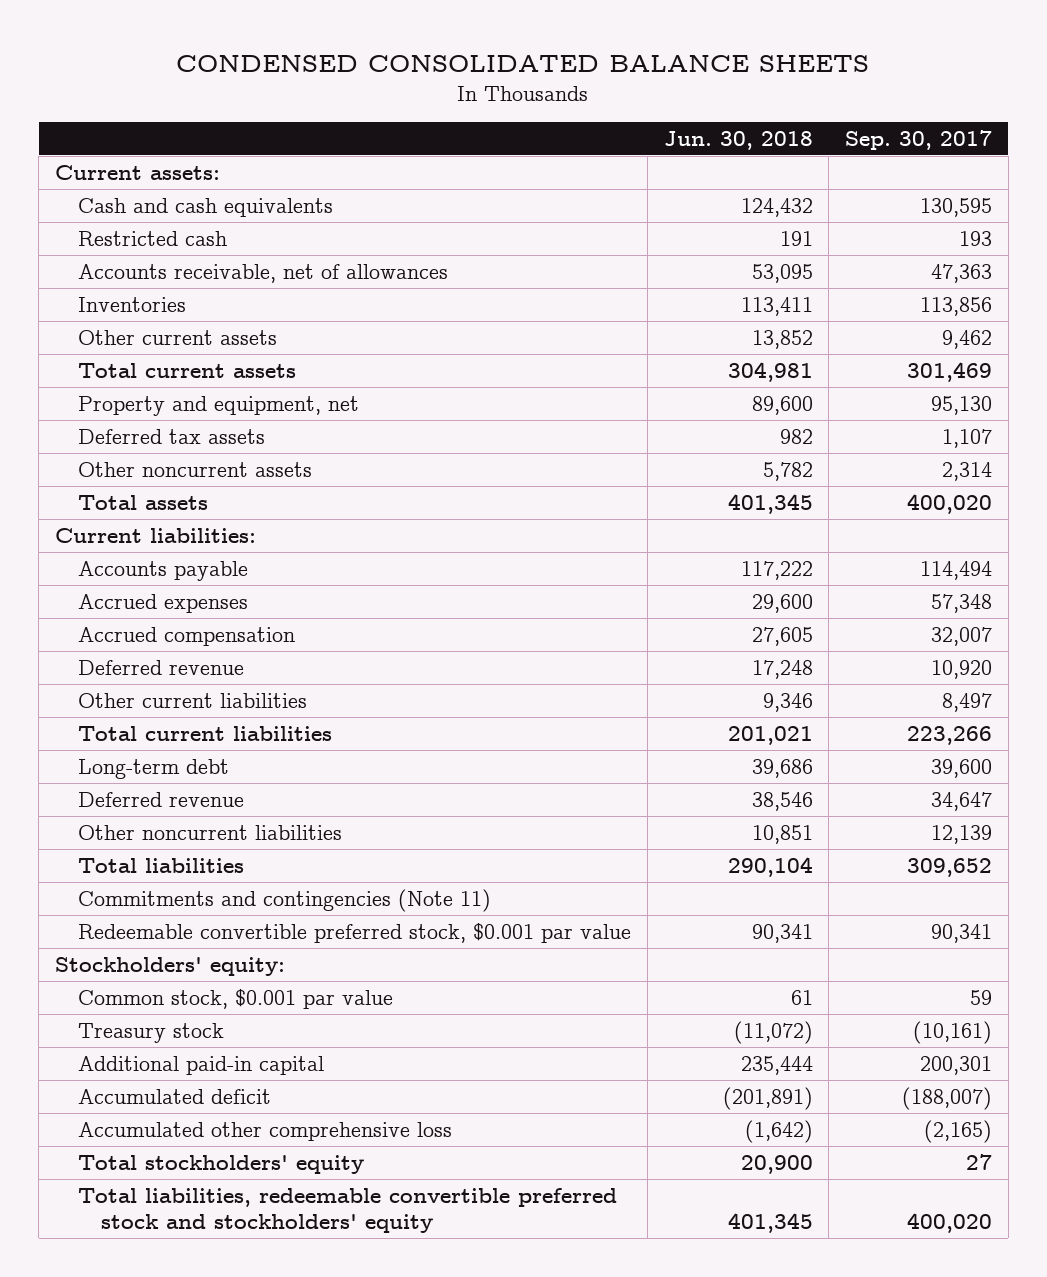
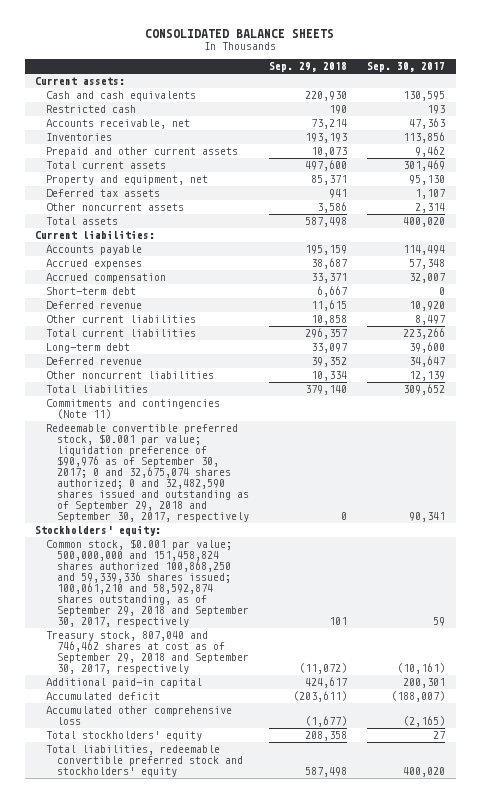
[176,54,870,72] CONDENSED CONSOLIDATED BALANCE SHEETS -> [145,29,335,39] CONSOLIDATED BALANCE SHEETS
[663,130,813,150] Jun. 30, 2018 -> none
none -> [269,62,348,73] Sep. 29, 2018
[78,263,449,283] Accounts receivable, net of allowances -> [45,119,190,130] Accounts receivable, net
[78,329,278,345] Other current assets -> [45,147,238,158] Prepaid and other current assets
none -> [45,287,136,296] Short-term debt
[78,922,632,943] Redeemable convertible preferred stock, $0.001 par value -> [45,424,249,523] Redeemable convertible preferred stock, $0.001 par value; liquidation preference of $90,976 as of September 30, 2017; 0 and 32,675,074 shares authorized; 0 and 32,482,590 shares issued and outstanding as of September 29, 2018 and September 30, 2017, respectively
[78,988,394,1009] Common stock, $0.001 par value -> [45,539,249,628] Common stock, $0.001 par value; 500,000,000 and 151,458,824 shares authorized 100,868,250 and 59,339,336 shares issued; 100,061,210 and 58,592,874 shares outstanding, as of September 29, 2018 and September 30, 2017, respectively
[78,1022,225,1043] Treasury stock -> [45,631,249,675] Treasury stock, 807,040 and 746,462 shares at cost as of September 29, 2018 and September 30, 2017, respectively

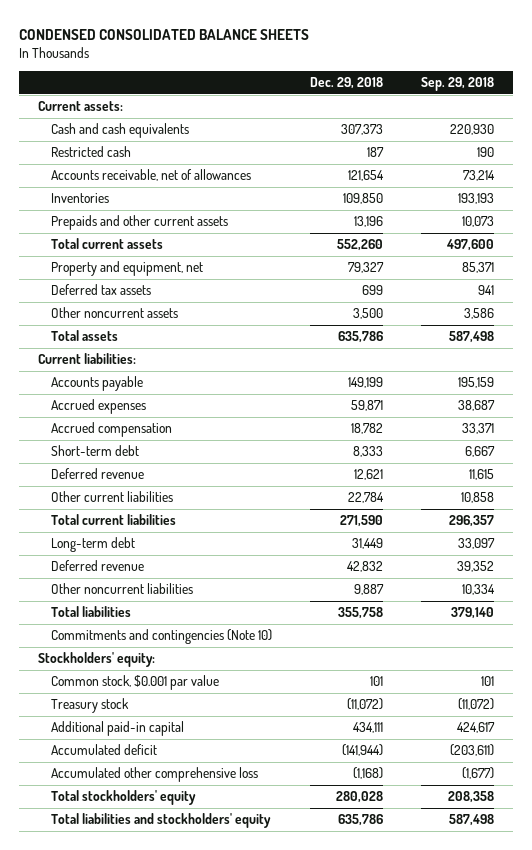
[145,29,335,39] CONSOLIDATED BALANCE SHEETS -> [19,28,310,40] CONDENSED CONSOLIDATED BALANCE SHEETS
[367,62,446,73] Sep. 30, 2017 -> none
none -> [310,77,384,90] Dec. 29, 2018
[45,119,190,130] Accounts receivable, net -> [51,169,252,182] Accounts receivable, net of allowances
[45,147,238,158] Prepaid and other current assets -> [51,215,229,231] Prepaids and other current assets
[45,424,249,523] Redeemable convertible preferred stock, $0.001 par value; liquidation preference of $90,976 as of September 30, 2017; 0 and 32,675,074 shares authorized; 0 and 32,482,590 shares issued and outstanding as of September 29, 2018 and September 30, 2017, respectively -> none
[45,399,220,420] Commitments and contingencies (Note 11) -> [51,629,273,645] Commitments and contingencies (Note 10)
[45,539,249,628] Common stock, $0.001 par value; 500,000,000 and 151,458,824 shares authorized 100,868,250 and 59,339,336 shares issued; 100,061,210 and 58,592,874 shares outstanding, as of September 29, 2018 and September 30, 2017, respectively -> [51,675,220,691] Common stock, $0.001 par value
[45,631,249,675] Treasury stock, 807,040 and 746,462 shares at cost as of September 29, 2018 and September 30, 2017, respectively -> [51,698,130,714] Treasury stock
[45,745,243,778] Total liabilities, redeemable convertible preferred stock and stockholders' equity -> [51,813,272,829] Total liabilities and stockholders' equity

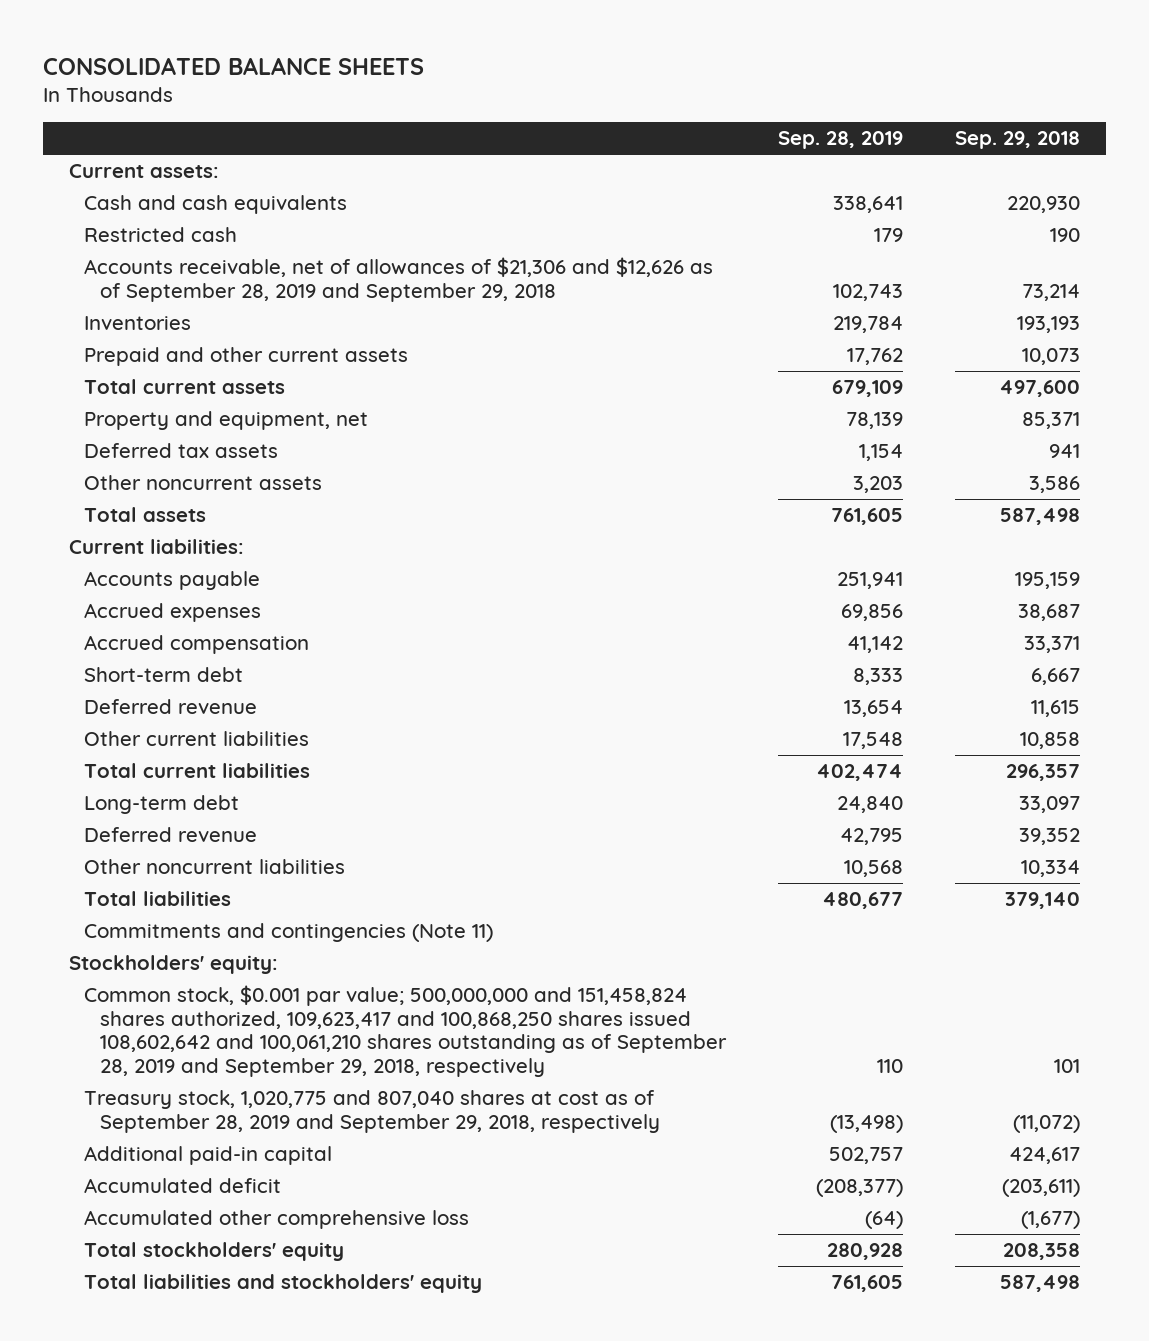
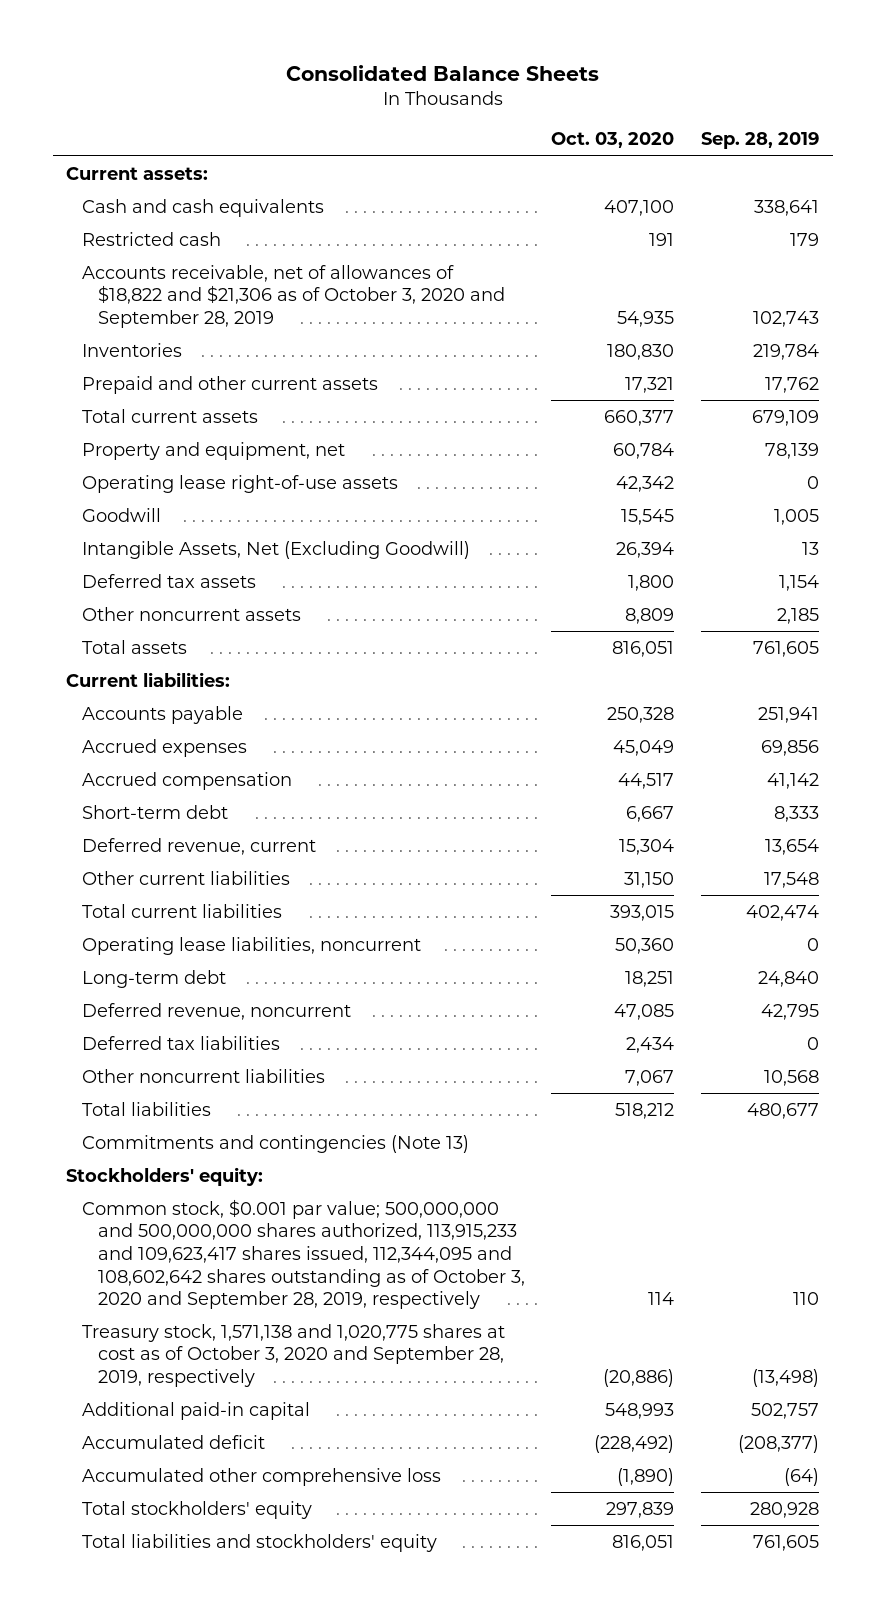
[43,56,425,75] CONSOLIDATED BALANCE SHEETS -> [285,64,599,81] Consolidated Balance Sheets
[954,131,1080,150] Sep. 29, 2018 -> none
none -> [551,132,675,149] Oct. 03, 2020
[84,257,714,302] Accounts receivable, net of allowances of $21,306 and $12,626 as of September 28, 2019 and September 29, 2018 -> [82,264,505,328] Accounts receivable, net of allowances of $18,822 and $21,306 as of October 3, 2020 and September 28, 2019
none -> [82,474,399,493] Operating lease right-of-use assets
none -> [82,507,162,522] Goodwill
none -> [82,540,471,559] Intangible Assets, Net (Excluding Goodwill)
[852,476,903,494] 3,203 -> [777,607,820,624] 2,185
[84,699,258,715] Deferred revenue -> [82,837,317,855] Deferred revenue, current
none -> [82,936,422,955] Operating lease liabilities, noncurrent
[84,827,258,843] Deferred revenue -> [82,1002,352,1020] Deferred revenue, noncurrent
none -> [82,1035,281,1050] Deferred tax liabilities
[84,923,494,943] Commitments and contingencies (Note 11) -> [82,1134,470,1153] Commitments and contingencies (Note 13)
[84,985,727,1077] Common stock, $0.001 par value; 500,000,000 and 151,458,824 shares authorized, 109,623,417 and 100,868,250 shares issued 108,602,642 and 100,061,210 shares outstanding as of September 28, 2019 and September 29, 2018, respectively -> [82,1198,525,1310] Common stock, $0.001 par value; 500,000,000 and 500,000,000 shares authorized, 113,915,233 and 109,623,417 shares issued, 112,344,095 and 108,602,642 shares outstanding as of October 3, 2020 and September 28, 2019, respectively
[84,1090,660,1133] Treasury stock, 1,020,775 and 807,040 shares at cost as of September 28, 2019 and September 29, 2018, respectively -> [82,1323,506,1387] Treasury stock, 1,571,138 and 1,020,775 shares at cost as of October 3, 2020 and September 28, 2019, respectively

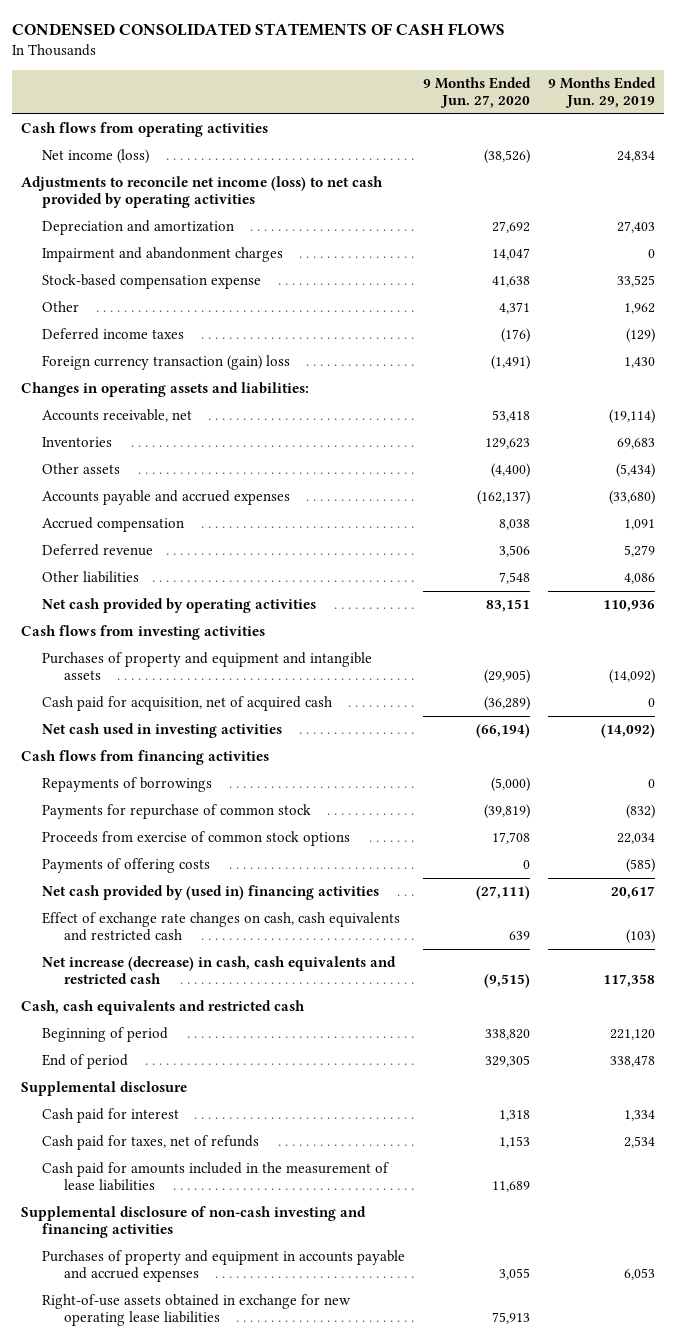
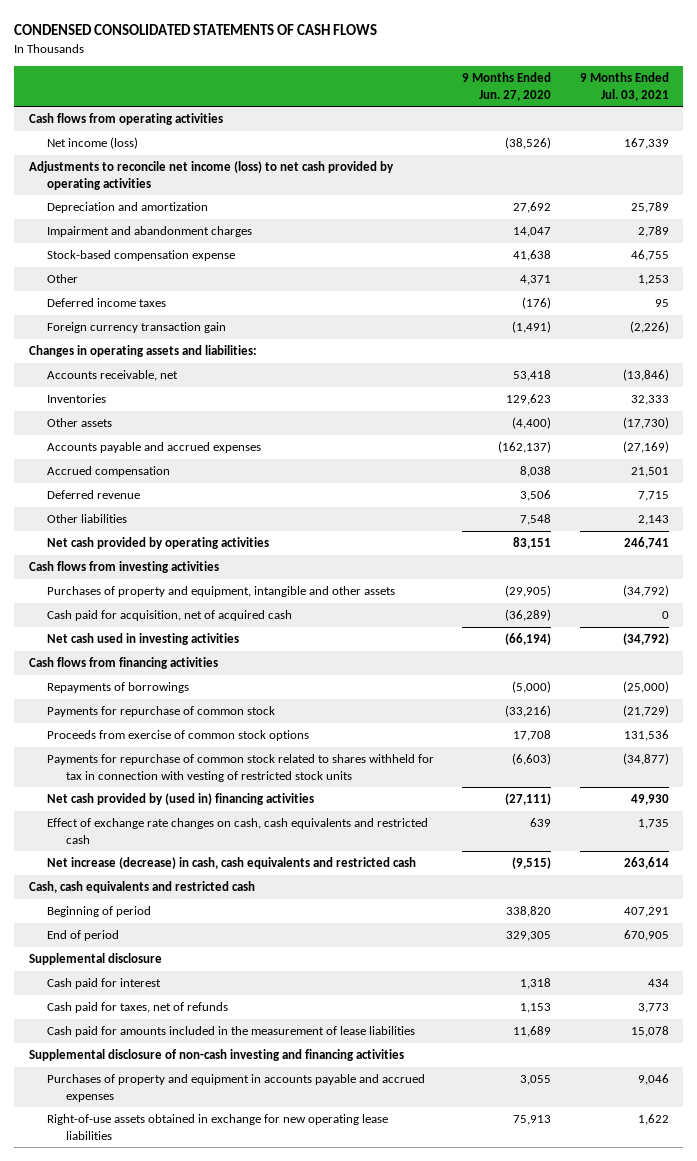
[547,77,656,109] 9 Months Ended Jun. 29, 2019 -> none
none -> [579,72,669,101] 9 Months Ended Jul. 03, 2021
[42,355,291,371] Foreign currency transaction (gain) loss -> [47,322,227,334] Foreign currency transaction gain
[42,652,373,681] Purchases of property and equipment and intangible assets -> [47,586,396,598] Purchases of property and equipment, intangible and other assets
[484,804,531,820] (39,819) -> [505,705,552,718] (33,216)
[42,858,211,874] Payments of offering costs -> none
none -> [47,754,435,782] Payments for repurchase of common stock related to shares withheld for tax in connection with vesting of restricted stock units

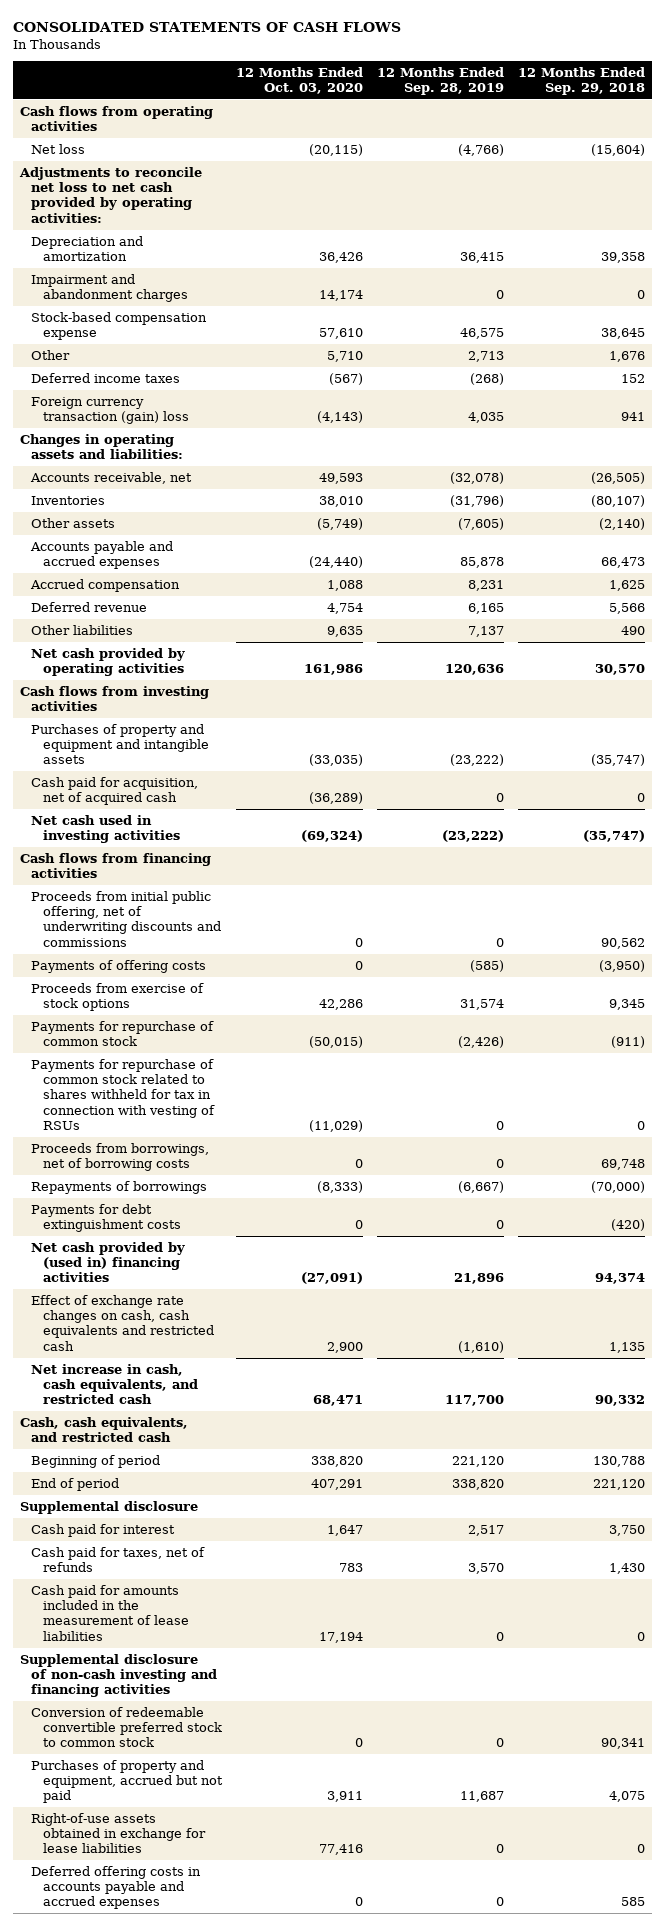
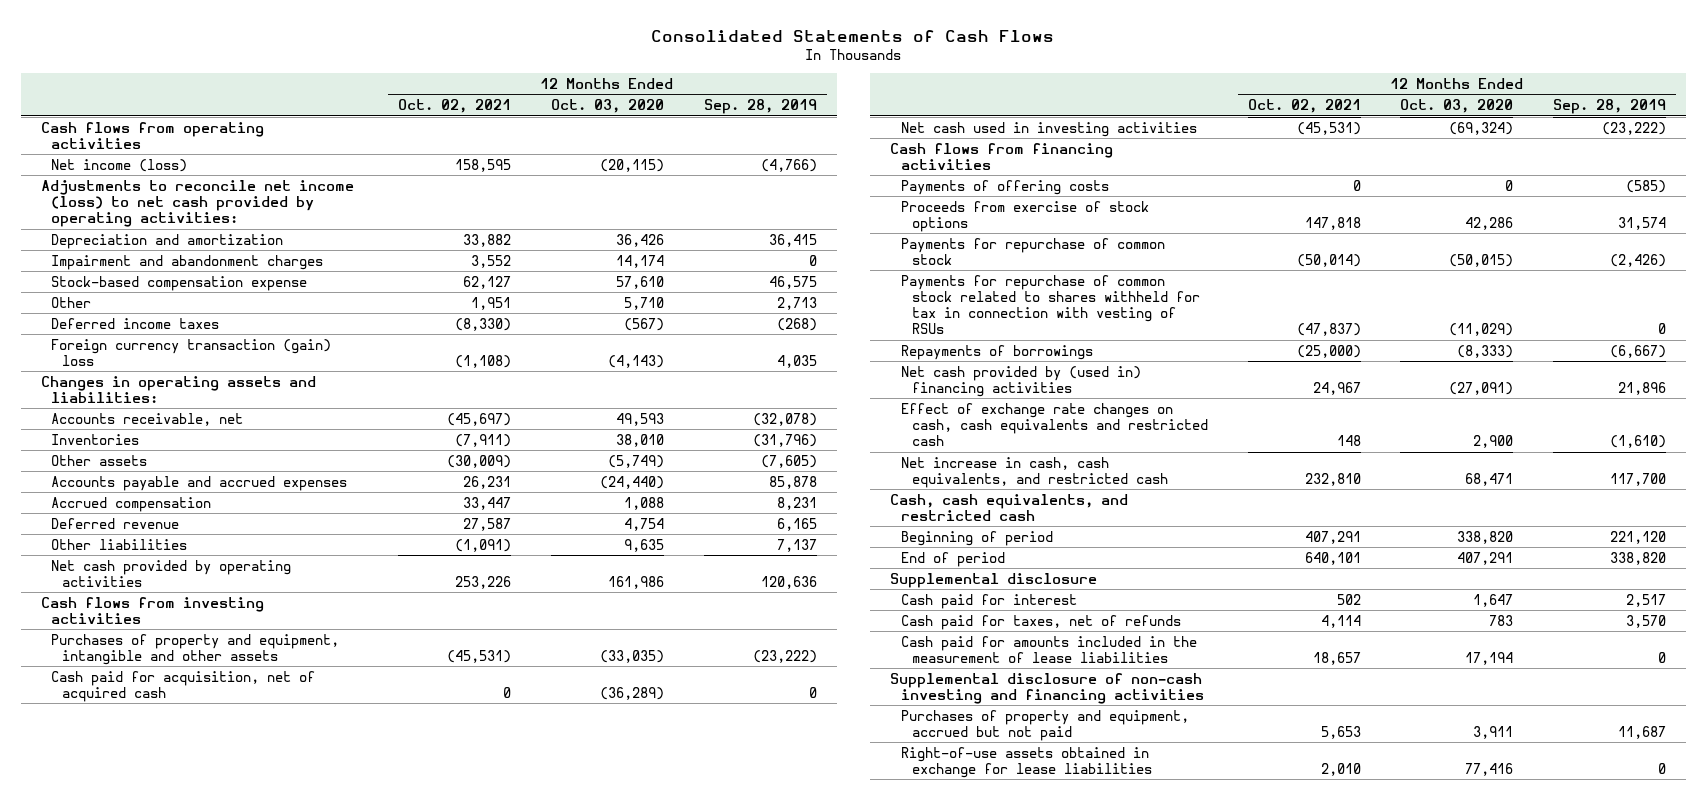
[12,22,401,33] CONSOLIDATED STATEMENTS OF CASH FLOWS -> [651,29,1055,42] Consolidated Statements of Cash Flows
[518,66,646,96] 12 Months Ended Sep. 29, 2018 -> none
none -> [398,99,512,114] Oct. 02, 2021
[31,143,86,154] Net loss -> [51,158,188,172] Net income (loss)
[18,166,202,223] Adjustments to reconcile net loss to net cash provided by operating activities: -> [40,179,354,228] Adjustments to reconcile net income (loss) to net cash provided by operating activities:
[31,723,209,765] Purchases of property and equipment and intangible assets -> [51,633,340,665] Purchases of property and equipment, intangible and other assets
[31,890,221,947] Proceeds from initial public offering, net of underwriting discounts and commissions -> none
[31,1142,210,1172] Proceeds from borrowings, net of borrowing costs -> none
[31,1203,181,1233] Payments for debt extinguishment costs -> none
[31,1706,222,1748] Conversion of redeemable convertible preferred stock to common stock -> none
[31,1865,202,1910] Deferred offering costs in accounts payable and accrued expenses -> none

